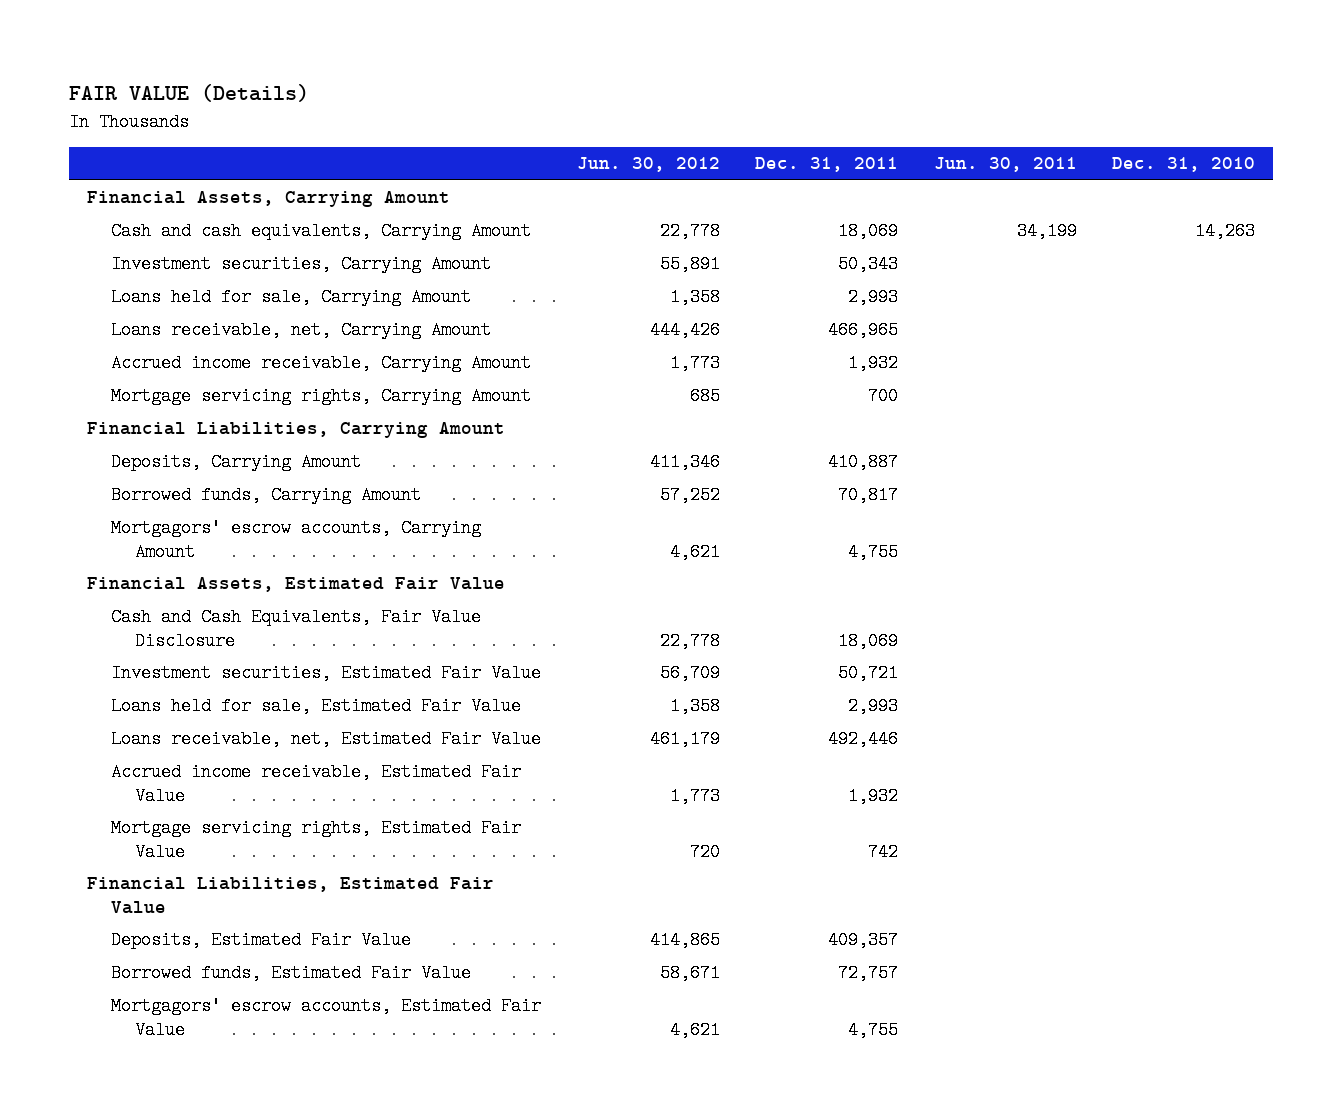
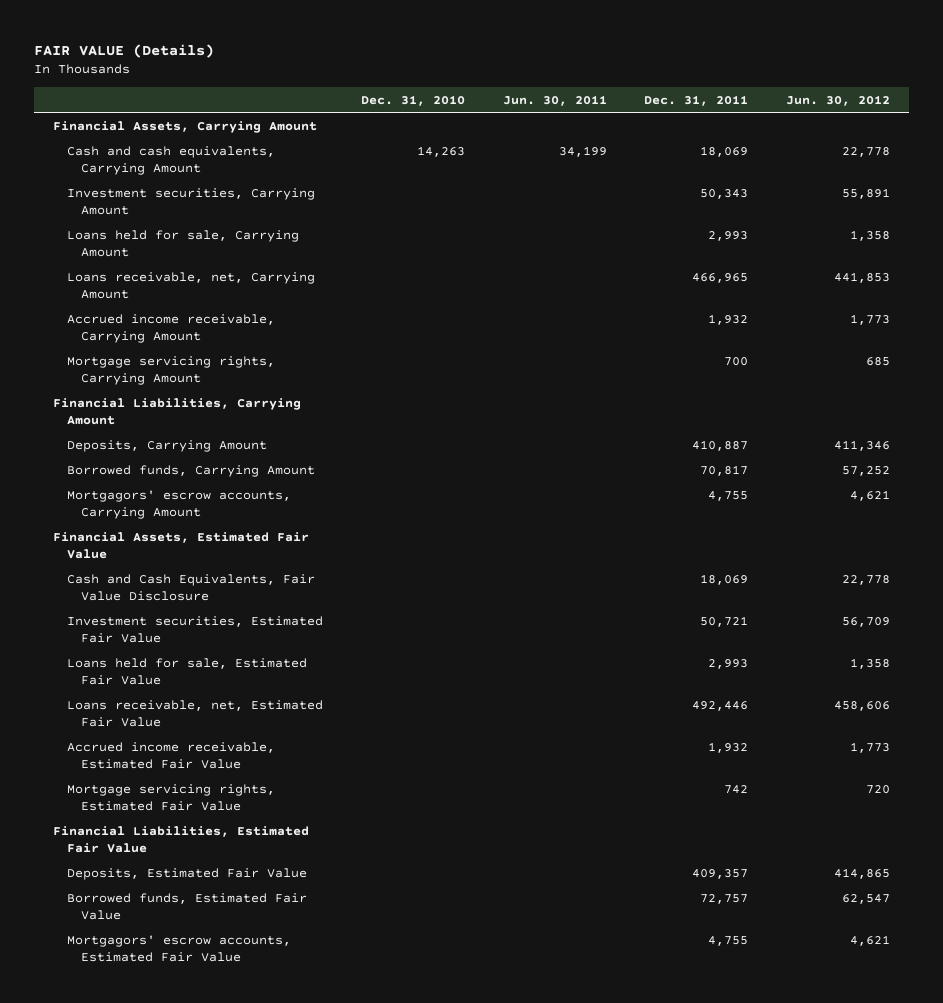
[649,321,720,340] 444,426 -> [834,271,891,283] 441,853
[649,730,720,749] 461,179 -> [834,700,891,711] 458,606
[659,964,720,983] 58,671 -> [842,893,891,904] 62,547

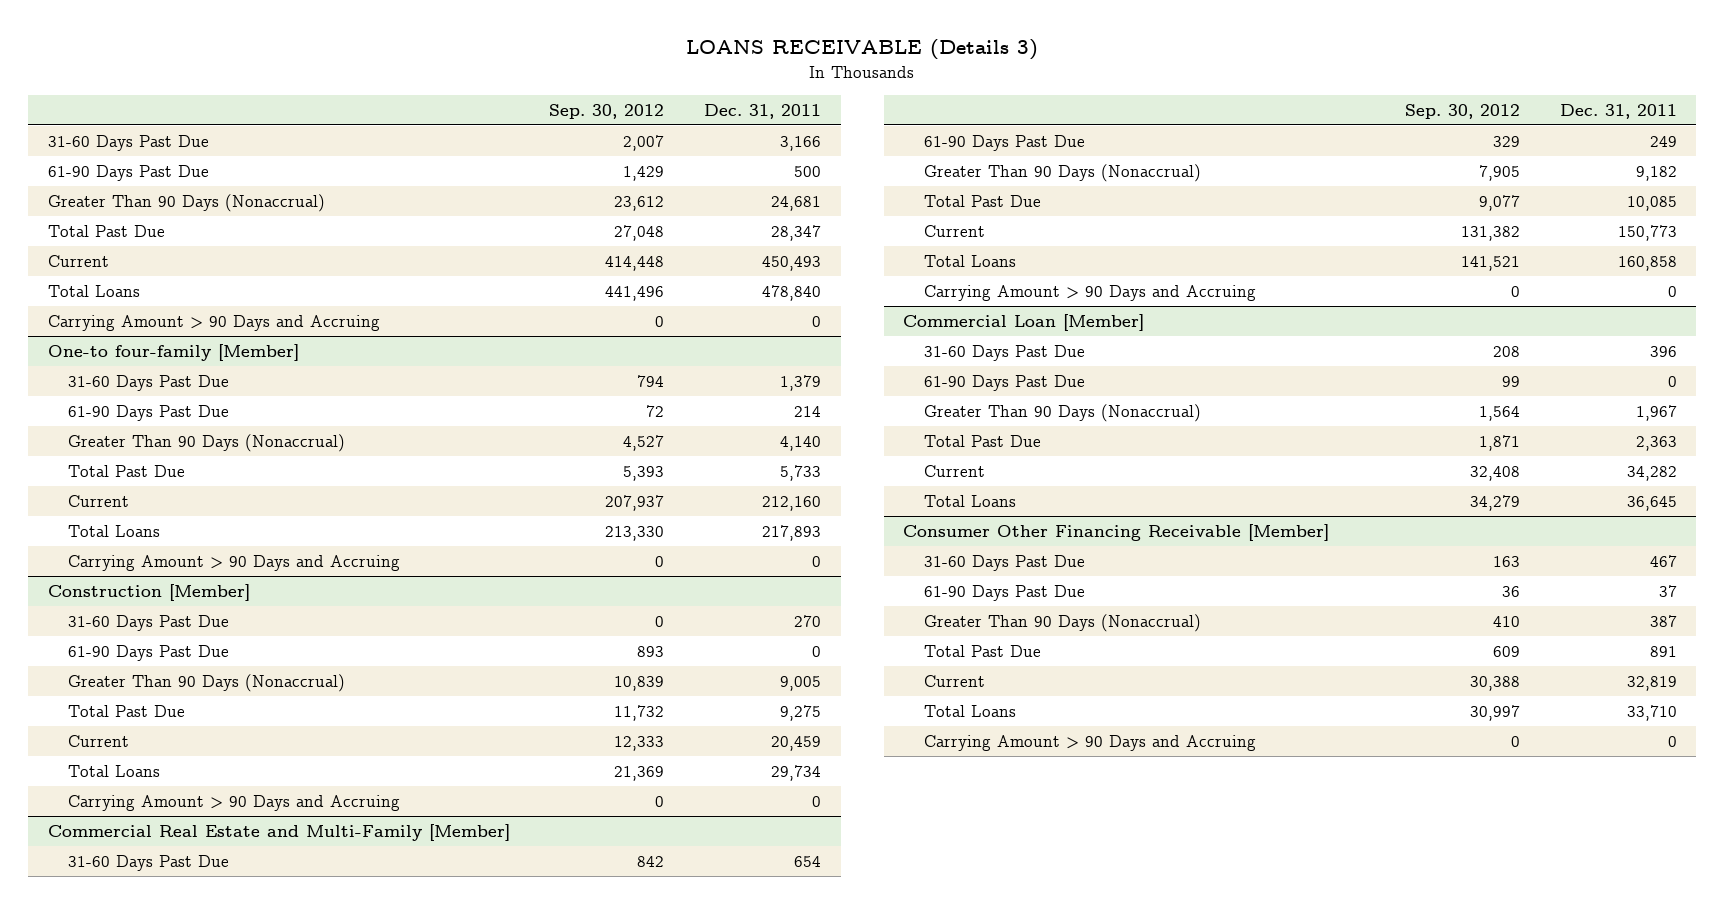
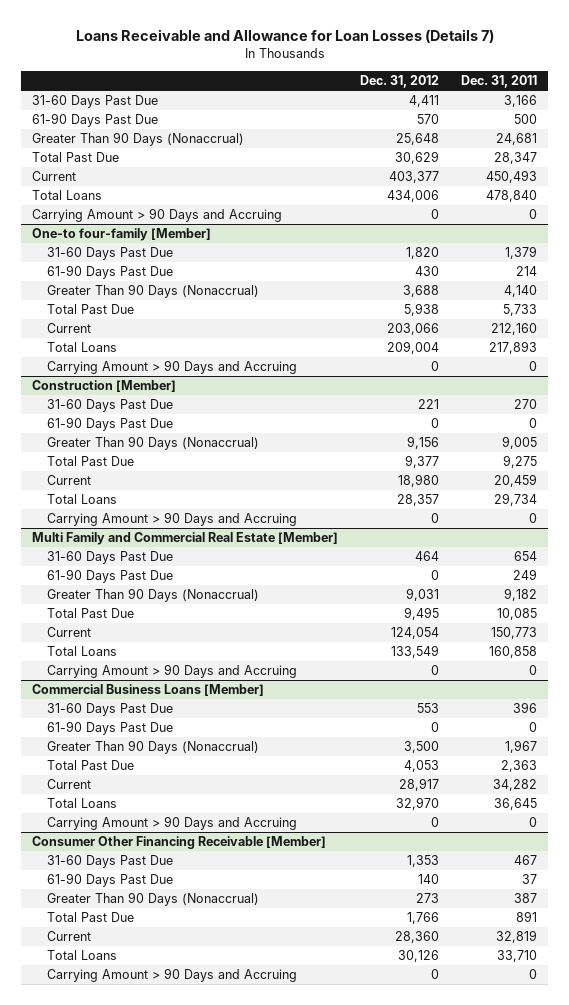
[686,39,1039,61] LOANS RECEIVABLE (Details 3) -> [75,29,494,44] Loans Receivable and Allowance for Loan Losses (Details 7)
[549,103,665,119] Sep. 30, 2012 -> none
none -> [360,75,440,89] Dec. 31, 2012
[47,823,510,841] Commercial Real Estate and Multi-Family [Member] -> [32,532,339,546] Multi Family and Commercial Real Estate [Member]
[903,313,1145,331] Commercial Loan [Member] -> [32,684,265,697] Commercial Business Loans [Member]
none -> [47,816,298,831] Carrying Amount > 90 Days and Accruing

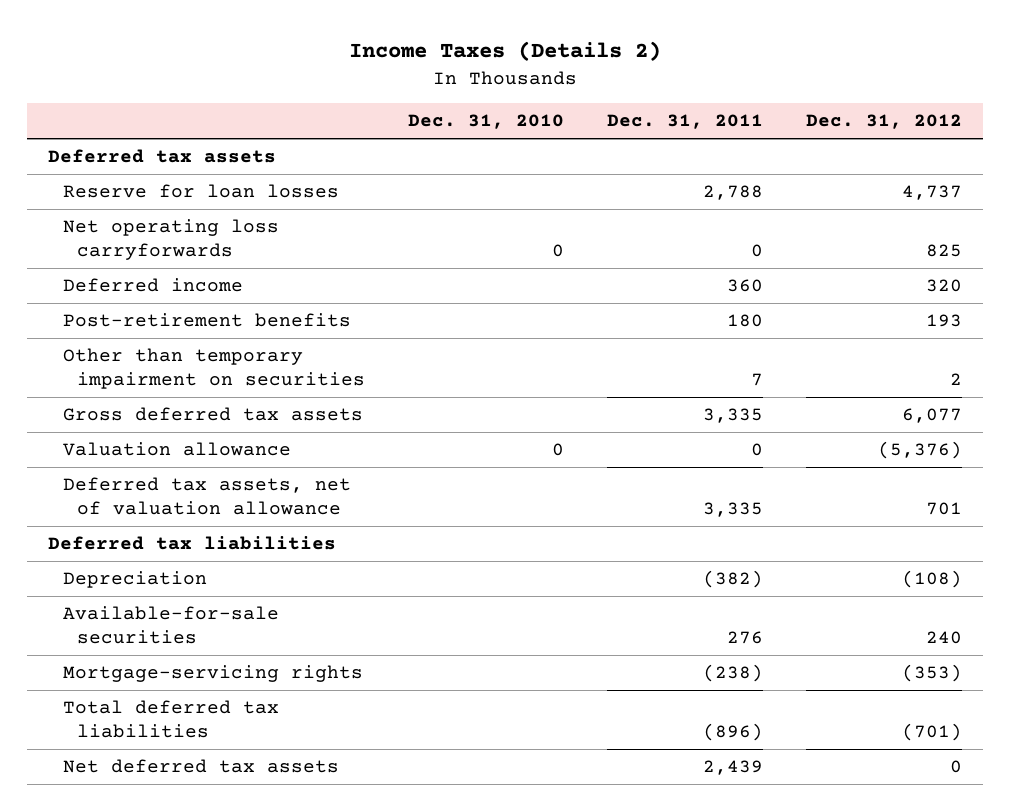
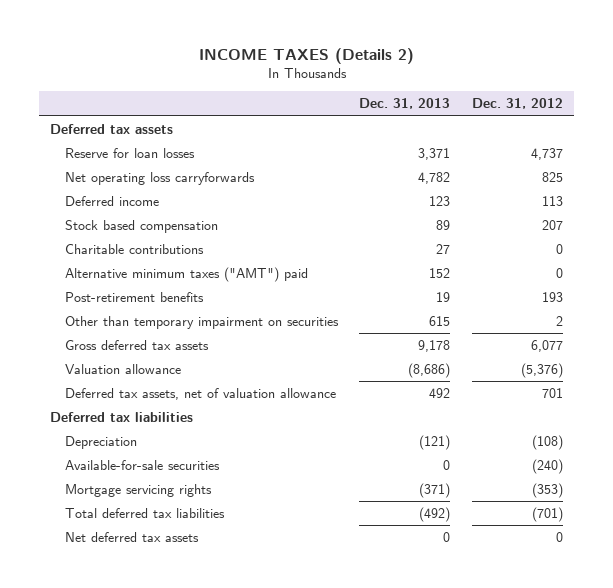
[349,41,662,62] Income Taxes (Details 2) -> [198,47,414,64] INCOME TAXES (Details 2)
[407,114,564,130] Dec. 31, 2010 -> none
[606,114,763,130] Dec. 31, 2011 -> none
none -> [359,98,451,110] Dec. 31, 2013
[925,279,962,293] 320 -> [542,195,564,206] 113
none -> [64,219,218,233] Stock based compensation
none -> [64,243,204,254] Charitable contributions
none -> [64,266,308,282] Alternative minimum taxes ("AMT") paid
[925,631,962,645] 240 -> [532,458,564,474] (240)
[62,665,363,683] Mortgage-servicing rights -> [64,483,212,497] Mortgage servicing rights

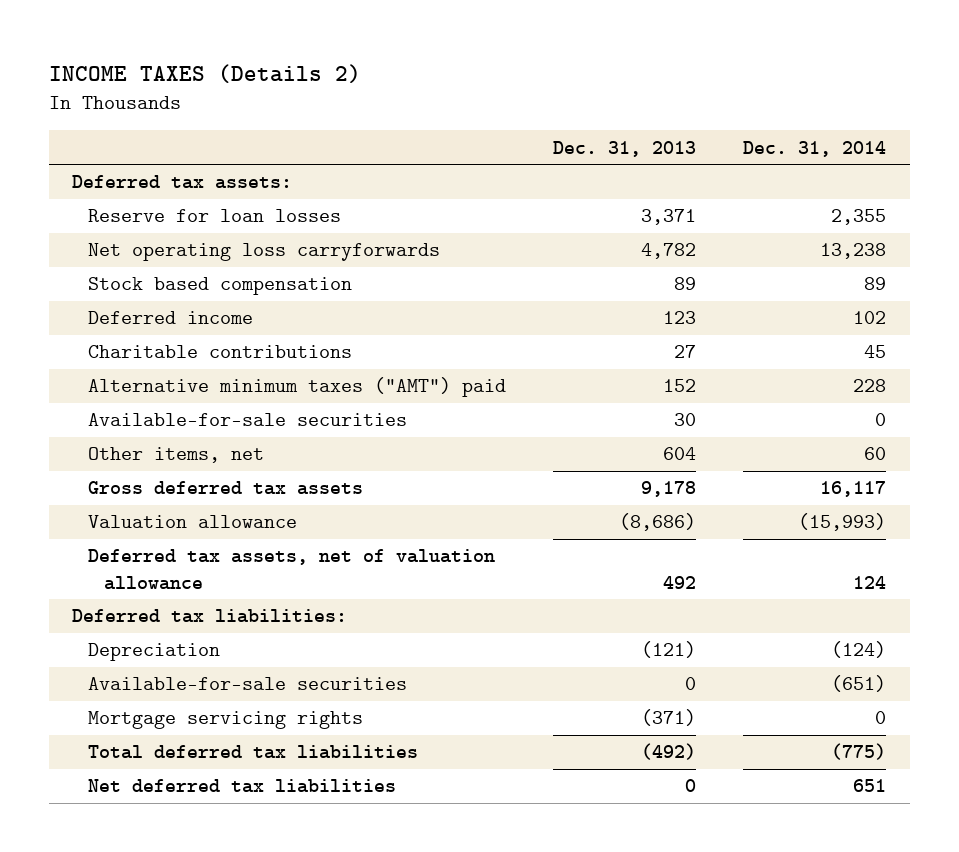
[472,98,564,110] Dec. 31, 2012 -> none
none -> [743,140,887,157] Dec. 31, 2014
[49,123,173,134] Deferred tax assets -> [72,175,293,190] Deferred tax assets:
[64,195,159,206] Deferred income -> [88,311,254,325] Deferred income
[64,291,204,302] Post-retirement benefits -> none
[64,315,339,329] Other than temporary impairment on securities -> none
none -> [88,413,408,427] Available-for-sale securities
none -> [88,447,265,464] Other items, net
[49,411,193,422] Deferred tax liabilities -> [72,609,348,624] Deferred tax liabilities:
[64,531,199,542] Net deferred tax assets -> [88,779,397,794] Net deferred tax liabilities

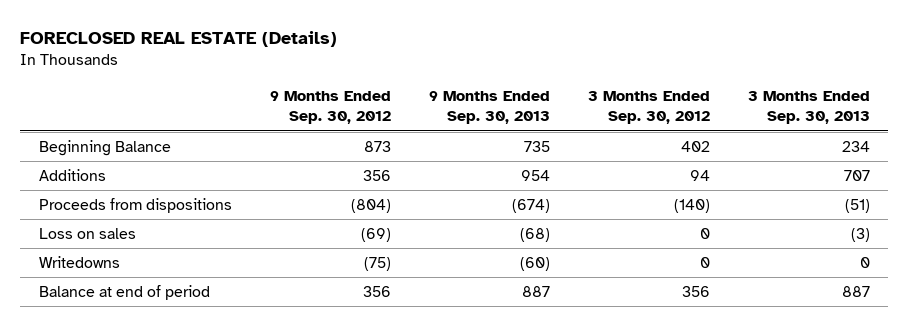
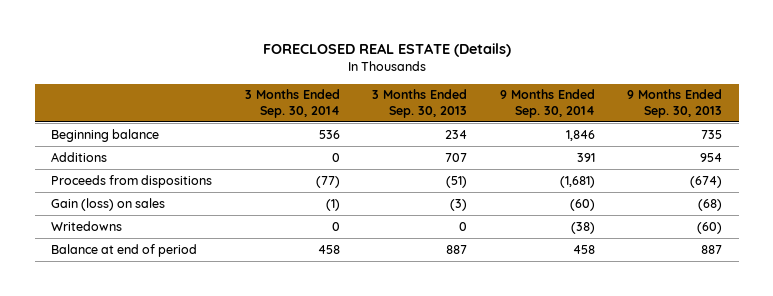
[269,91,391,125] 9 Months Ended Sep. 30, 2012 -> none
[587,91,710,125] 3 Months Ended Sep. 30, 2012 -> none
none -> [244,89,340,118] 3 Months Ended Sep. 30, 2014
none -> [499,89,595,118] 9 Months Ended Sep. 30, 2014
[38,140,171,157] Beginning Balance -> [51,128,160,142] Beginning balance
[38,228,136,240] Loss on sales -> [51,197,166,211] Gain (loss) on sales

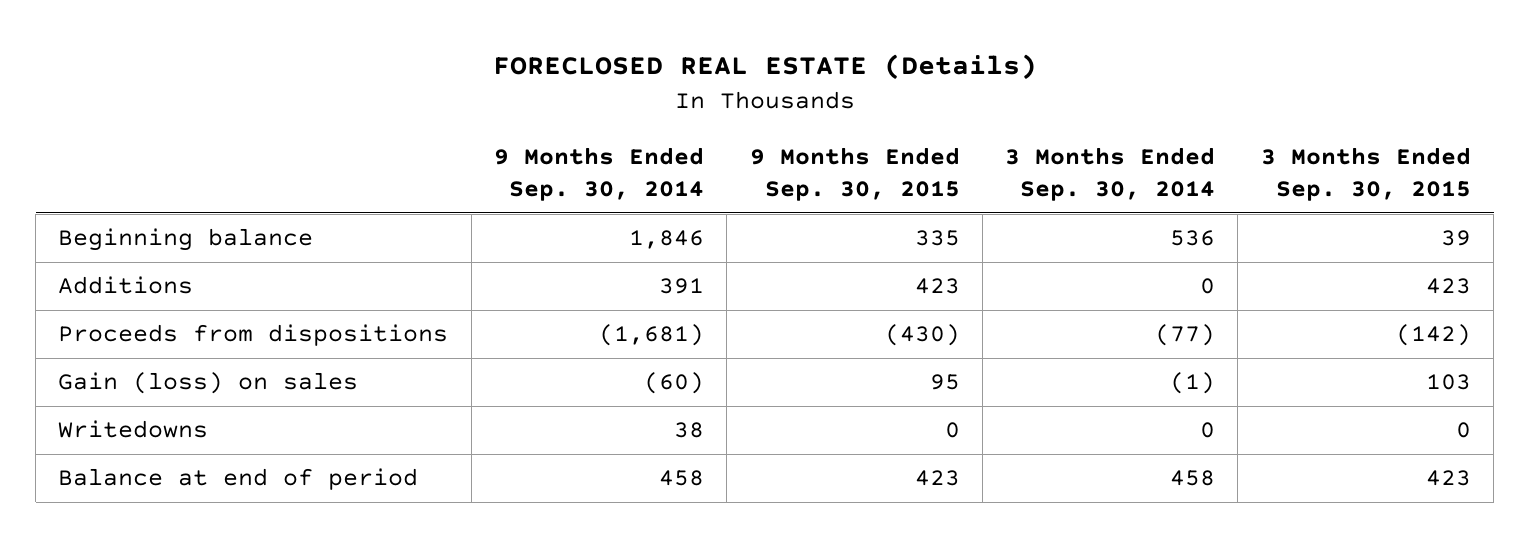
[372,89,468,118] 3 Months Ended Sep. 30, 2013 -> none
[627,89,723,118] 9 Months Ended Sep. 30, 2013 -> none
none -> [749,147,960,202] 9 Months Ended Sep. 30, 2015
none -> [1260,147,1471,202] 3 Months Ended Sep. 30, 2015
[570,221,595,234] (38) -> [673,422,704,439] 38

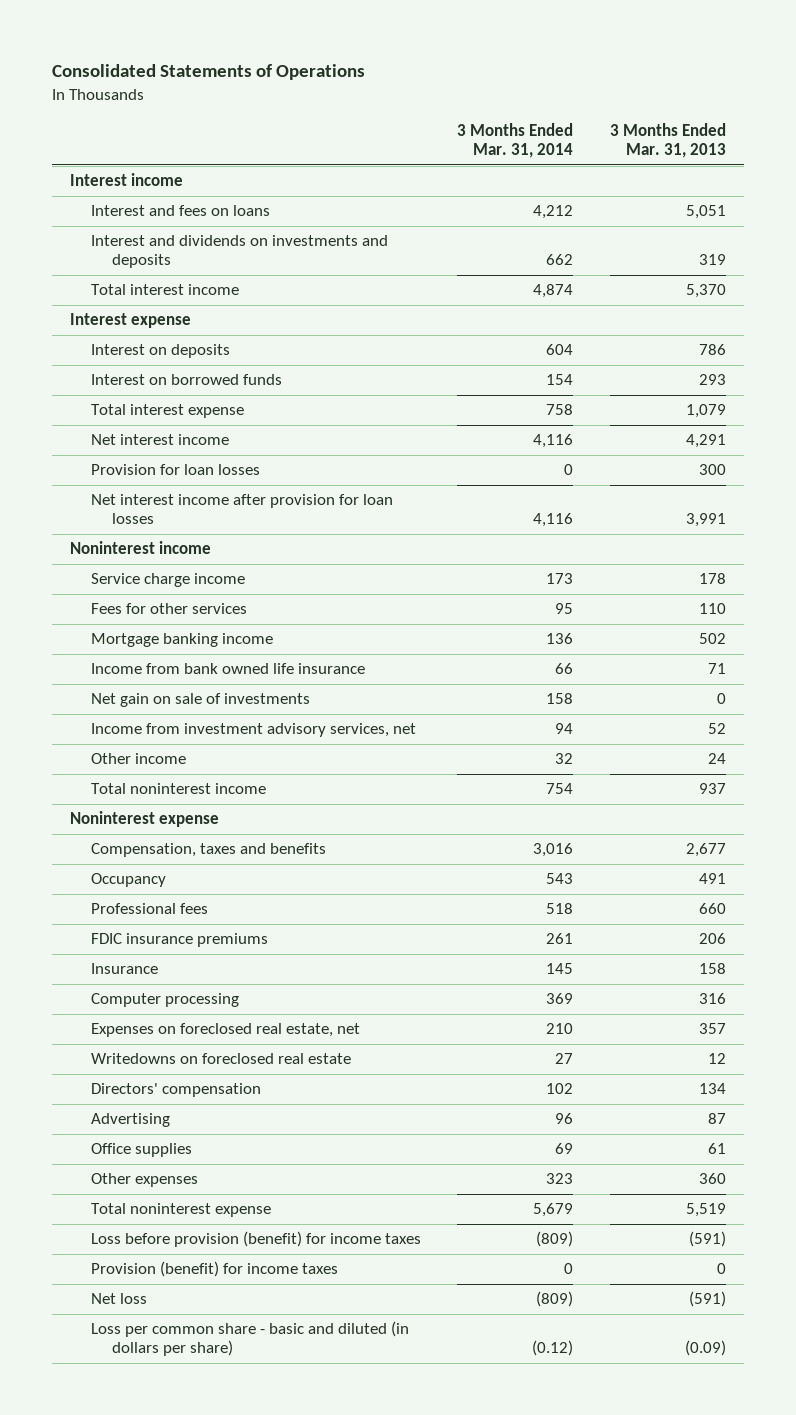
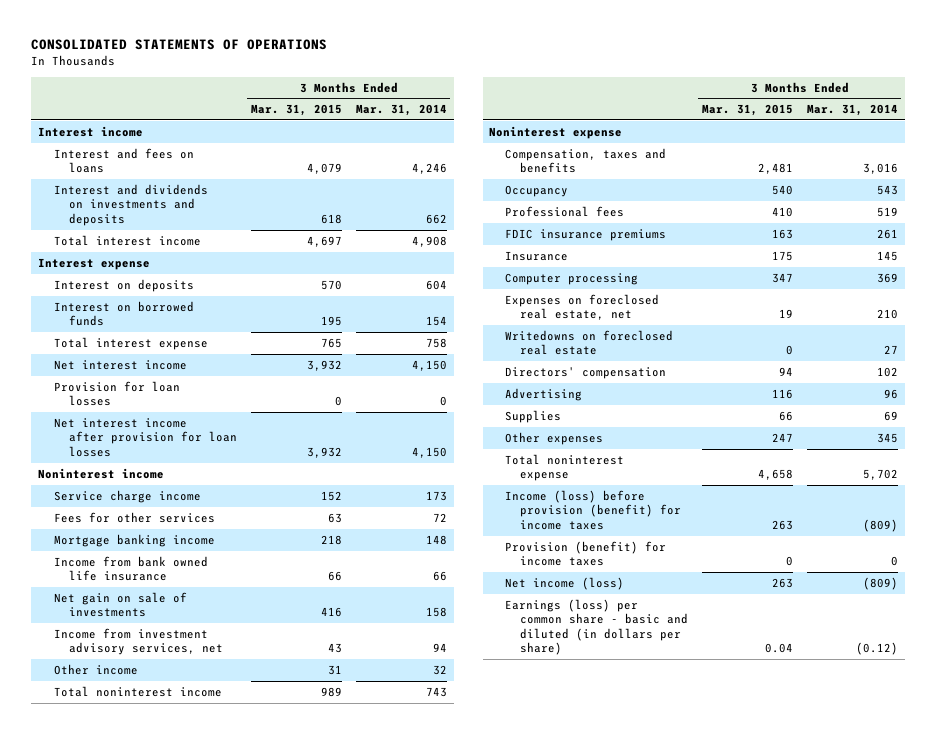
[51,64,365,81] Consolidated Statements of Operations -> [31,39,328,51] CONSOLIDATED STATEMENTS OF OPERATIONS
[609,123,726,159] 3 Months Ended Mar. 31, 2013 -> none
none -> [250,104,342,117] Mar. 31, 2015
[533,205,574,220] 4,212 -> [411,163,447,175] 4,246
[533,284,574,299] 4,874 -> [411,235,447,247] 4,908
[533,434,574,449] 4,116 -> [411,359,447,371] 4,150
[533,513,574,528] 4,116 -> [411,446,447,458] 4,150
[555,603,574,615] 95 -> [432,512,447,522] 72
[546,633,574,645] 136 -> [425,534,447,545] 148
[546,783,574,795] 754 -> [425,686,447,697] 743
[546,903,574,915] 518 -> [876,206,898,217] 519
[91,1143,193,1158] Office supplies -> [504,409,561,423] Supplies
[546,1173,574,1185] 323 -> [876,432,898,443] 345
[533,1203,574,1218] 5,679 -> [862,469,898,481] 5,702
[91,1231,422,1248] Loss before provision (benefit) for income taxes -> [504,489,681,530] Income (loss) before provision (benefit) for income taxes
[91,1293,148,1305] Net loss -> [504,576,624,590] Net income (loss)
[91,1321,410,1357] Loss per common share - basic and diluted (in dollars per share) -> [504,598,688,656] Earnings (loss) per common share - basic and diluted (in dollars per share)

